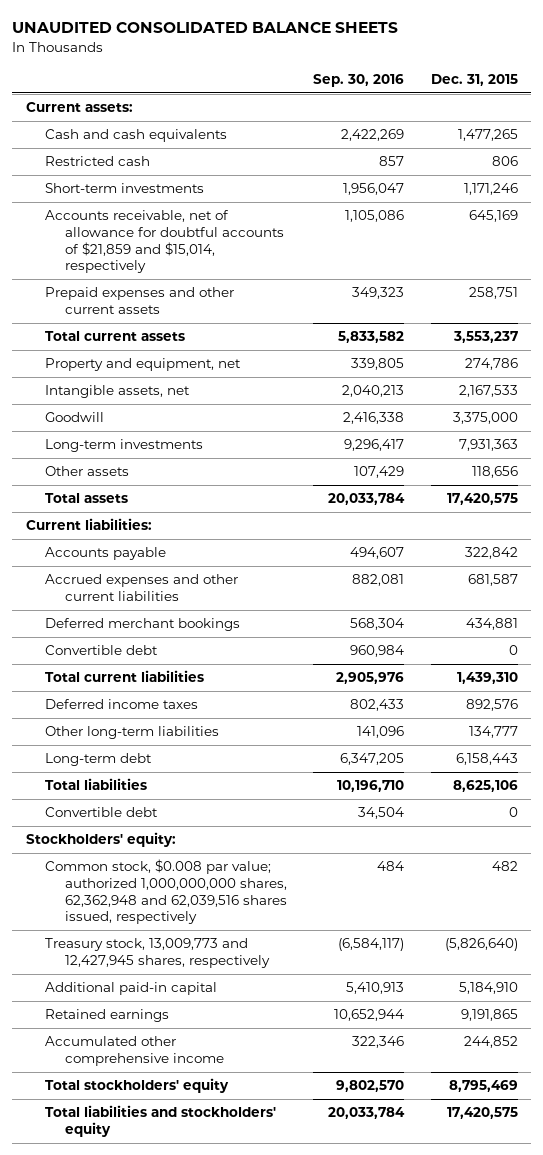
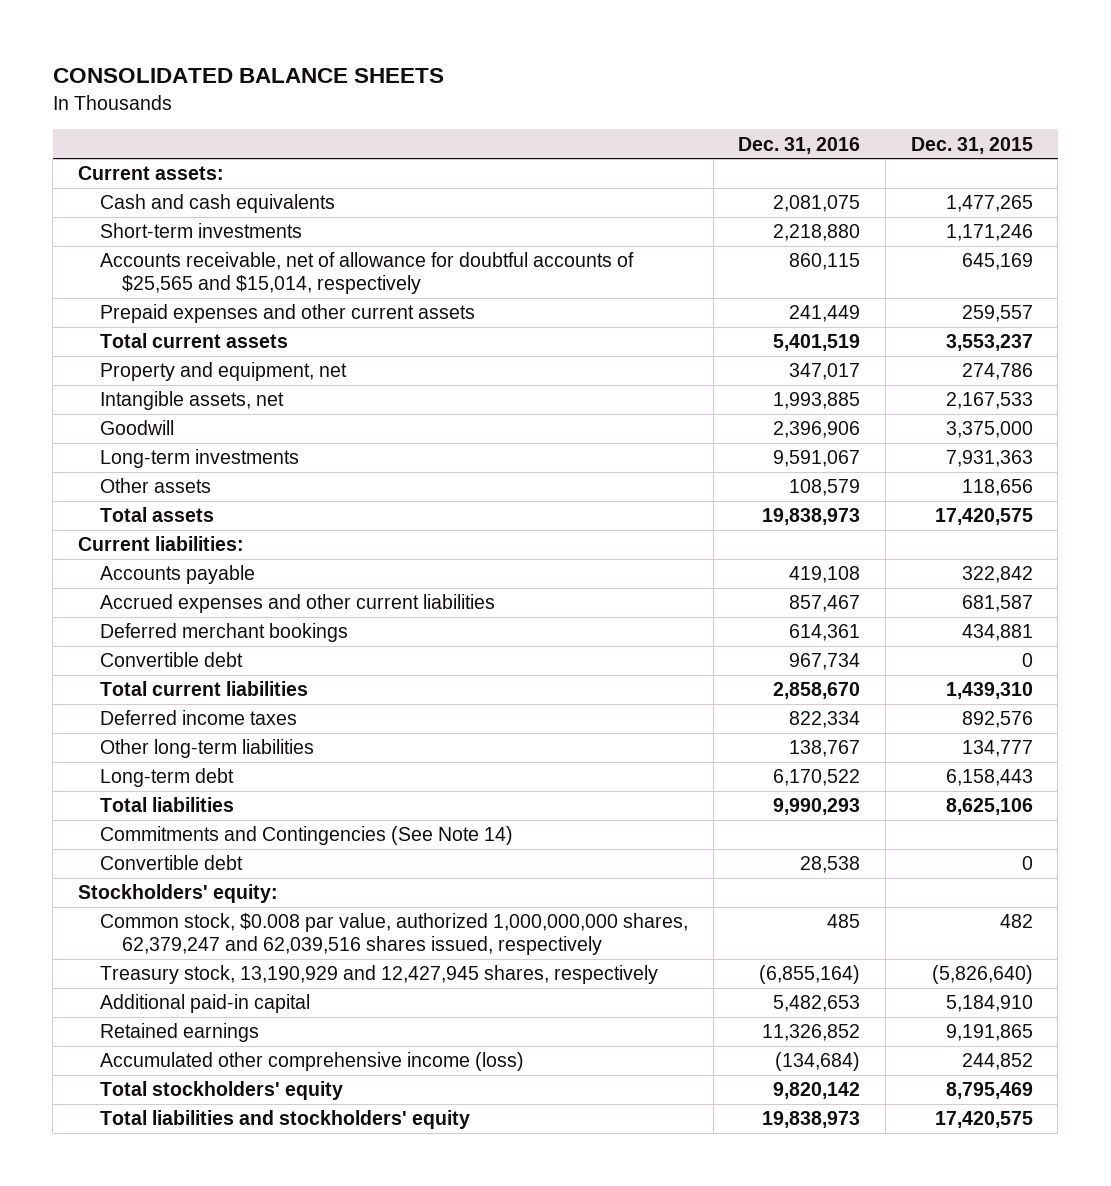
[12,22,399,34] UNAUDITED CONSOLIDATED BALANCE SHEETS -> [52,68,444,84] CONSOLIDATED BALANCE SHEETS
[313,73,405,87] Sep. 30, 2016 -> none
none -> [738,136,861,154] Dec. 31, 2016
[45,156,151,167] Restricted cash -> none
[45,210,284,274] Accounts receivable, net of allowance for doubtful accounts of $21,859 and $15,014, respectively -> [100,252,635,295] Accounts receivable, net of allowance for doubtful accounts of $25,565 and $15,014, respectively
[468,287,518,300] 258,751 -> [961,305,1033,323] 259,557
none -> [100,826,514,846] Commitments and Contingencies (See Note 14)
[45,859,287,925] Common stock, $0.008 par value; authorized 1,000,000,000 shares, 62,362,948 and 62,039,516 shares issued, respectively -> [100,913,689,956] Common stock, $0.008 par value, authorized 1,000,000,000 shares, 62,379,247 and 62,039,516 shares issued, respectively
[45,938,270,969] Treasury stock, 13,009,773 and 12,427,945 shares, respectively -> [100,965,659,985] Treasury stock, 13,190,929 and 12,427,945 shares, respectively
[45,1036,224,1067] Accumulated other comprehensive income -> [100,1052,525,1072] Accumulated other comprehensive income (loss)

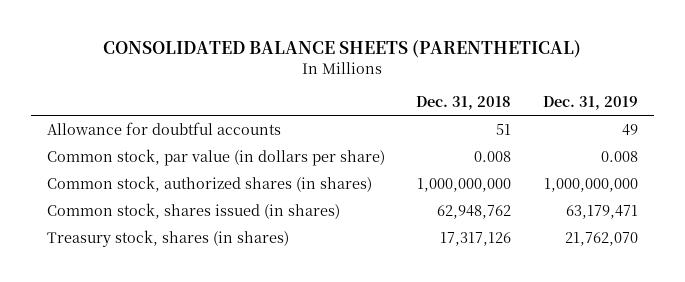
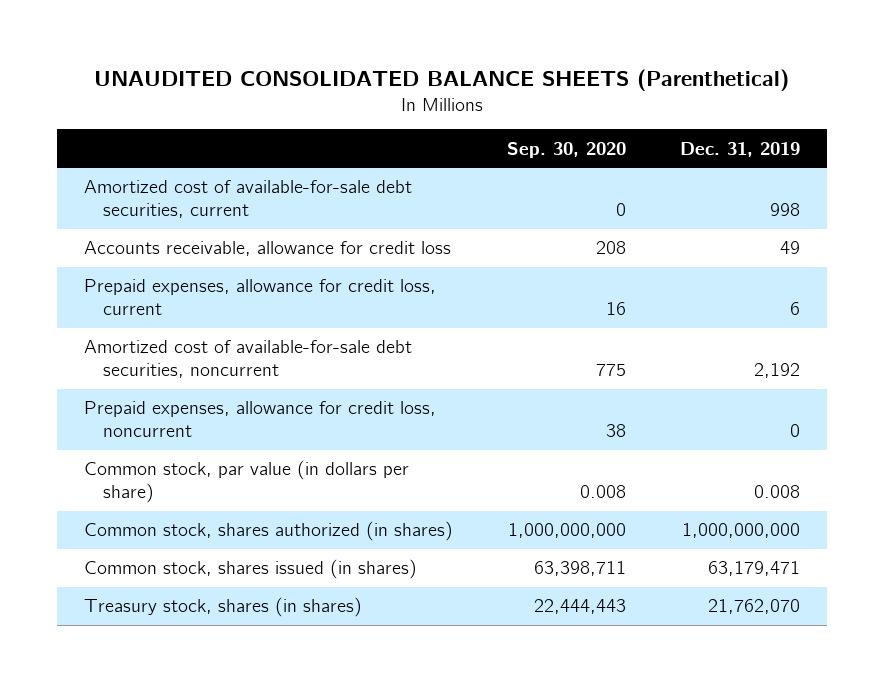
[103,39,582,58] CONSOLIDATED BALANCE SHEETS (PARENTHETICAL) -> [93,68,789,91] UNAUDITED CONSOLIDATED BALANCE SHEETS (Parenthetical)
[416,96,512,111] Dec. 31, 2018 -> none
none -> [506,141,626,158] Sep. 30, 2020
none -> [83,180,412,219] Amortized cost of available-for-sale debt securities, current
[46,121,281,135] Allowance for doubtful accounts -> [83,241,451,257] Accounts receivable, allowance for credit loss
none -> [83,279,436,316] Prepaid expenses, allowance for credit loss, current
none -> [83,340,412,379] Amortized cost of available-for-sale debt securities, noncurrent
none -> [83,401,436,438] Prepaid expenses, allowance for credit loss, noncurrent
[46,175,372,192] Common stock, authorized shares (in shares) -> [83,521,453,542] Common stock, shares authorized (in shares)

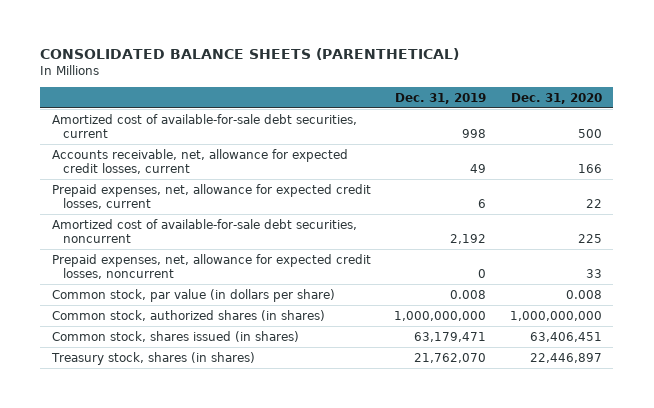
[93,68,789,91] UNAUDITED CONSOLIDATED BALANCE SHEETS (Parenthetical) -> [40,47,460,60] CONSOLIDATED BALANCE SHEETS (PARENTHETICAL)
[506,141,626,158] Sep. 30, 2020 -> none
none -> [510,92,602,104] Dec. 31, 2020
[83,241,451,257] Accounts receivable, allowance for credit loss -> [52,148,349,174] Accounts receivable, net, allowance for expected credit losses, current
[83,279,436,316] Prepaid expenses, allowance for credit loss, current -> [52,183,372,209] Prepaid expenses, net, allowance for expected credit losses, current
[83,401,436,438] Prepaid expenses, allowance for credit loss, noncurrent -> [52,253,372,279] Prepaid expenses, net, allowance for expected credit losses, noncurrent
[83,521,453,542] Common stock, shares authorized (in shares) -> [52,309,326,321] Common stock, authorized shares (in shares)

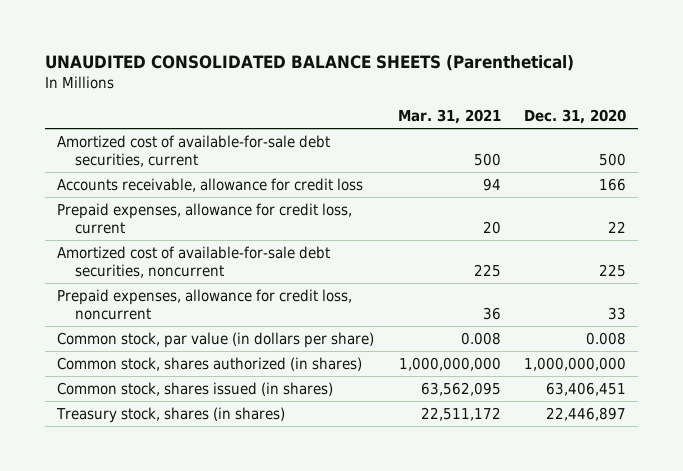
[40,47,460,60] CONSOLIDATED BALANCE SHEETS (PARENTHETICAL) -> [45,55,575,72] UNAUDITED CONSOLIDATED BALANCE SHEETS (Parenthetical)
[395,92,487,104] Dec. 31, 2019 -> none
none -> [397,108,501,124] Mar. 31, 2021
[52,148,349,174] Accounts receivable, net, allowance for expected credit losses, current -> [57,177,364,192] Accounts receivable, allowance for credit loss
[52,183,372,209] Prepaid expenses, net, allowance for expected credit losses, current -> [57,202,353,234] Prepaid expenses, allowance for credit loss, current
[52,253,372,279] Prepaid expenses, net, allowance for expected credit losses, noncurrent -> [57,288,353,320] Prepaid expenses, allowance for credit loss, noncurrent
[52,309,326,321] Common stock, authorized shares (in shares) -> [57,356,363,371] Common stock, shares authorized (in shares)

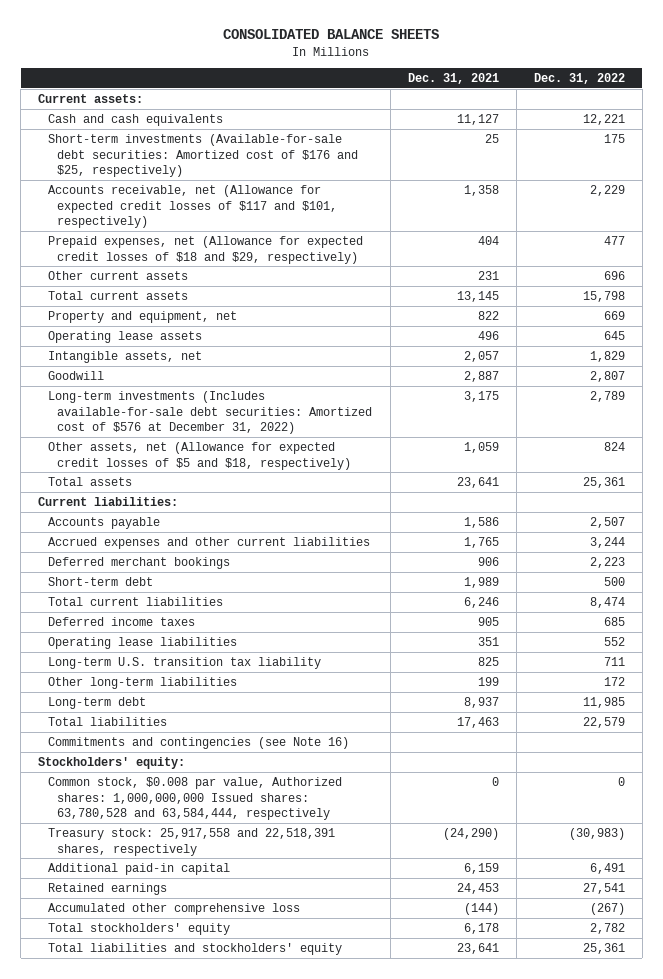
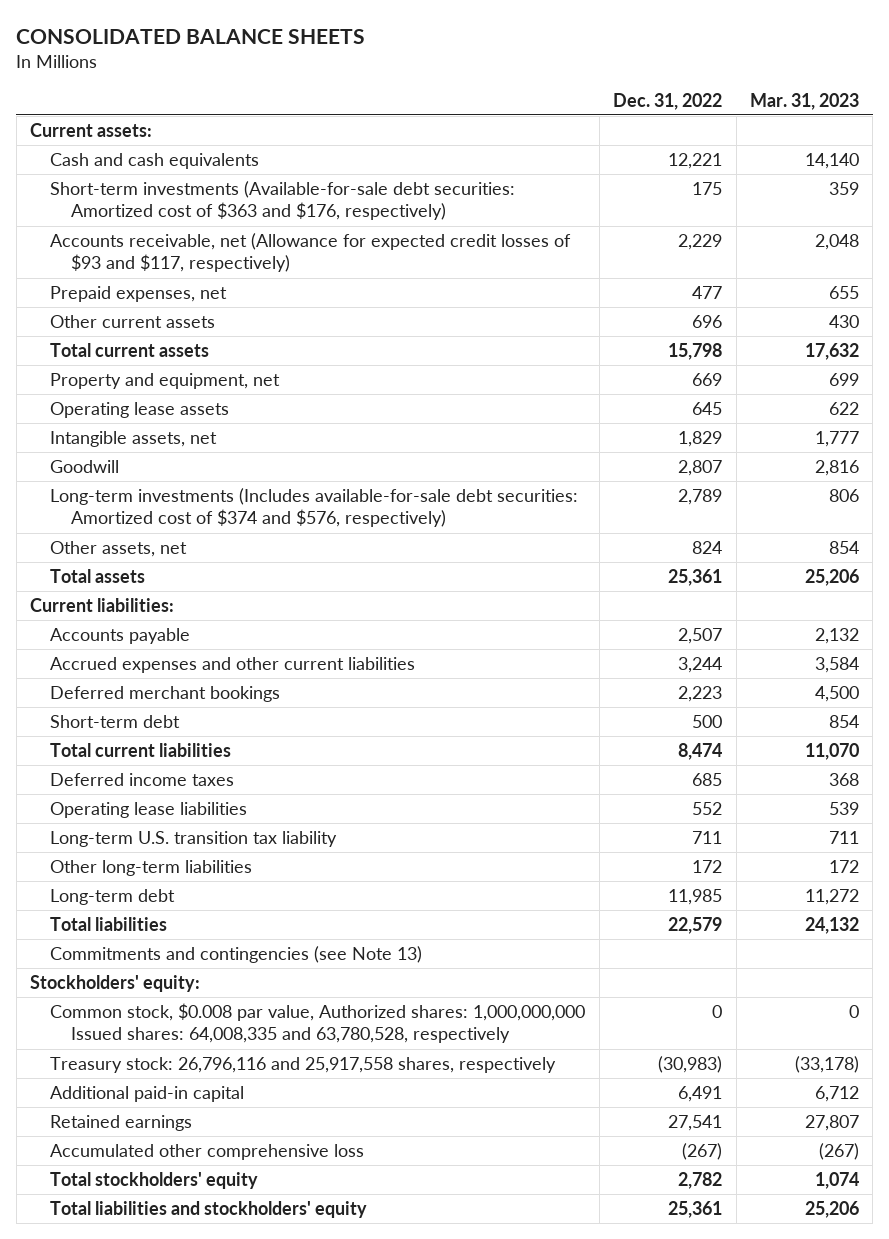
[407,73,499,85] Dec. 31, 2021 -> none
none -> [749,92,859,110] Mar. 31, 2023
[47,133,359,178] Short-term investments (Available-for-sale debt securities: Amortized cost of $176 and $25, respectively) -> [50,180,516,221] Short-term investments (Available-for-sale debt securities: Amortized cost of $363 and $176, respectively)
[47,184,338,229] Accounts receivable, net (Allowance for expected credit losses of $117 and $101, respectively) -> [50,232,572,273] Accounts receivable, net (Allowance for expected credit losses of $93 and $117, respectively)
[47,235,363,264] Prepaid expenses, net (Allowance for expected credit losses of $18 and $29, respectively) -> [50,285,228,302] Prepaid expenses, net
[47,390,373,435] Long-term investments (Includes available-for-sale debt securities: Amortized cost of $576 at December 31, 2022) -> [50,487,579,528] Long-term investments (Includes available-for-sale debt securities: Amortized cost of $374 and $576, respectively)
[47,441,352,470] Other assets, net (Allowance for expected credit losses of $5 and $18, respectively) -> [50,540,188,557] Other assets, net
[47,736,349,749] Commitments and contingencies (see Note 16) -> [50,945,423,963] Commitments and contingencies (see Note 13)
[47,776,342,821] Common stock, $0.008 par value, Authorized shares: 1,000,000,000 Issued shares: 63,780,528 and 63,584,444, respectively -> [50,1002,586,1044] Common stock, $0.008 par value, Authorized shares: 1,000,000,000 Issued shares: 64,008,335 and 63,780,528, respectively
[47,827,335,856] Treasury stock: 25,917,558 and 22,518,391 shares, respectively -> [50,1056,557,1073] Treasury stock: 26,796,116 and 25,917,558 shares, respectively

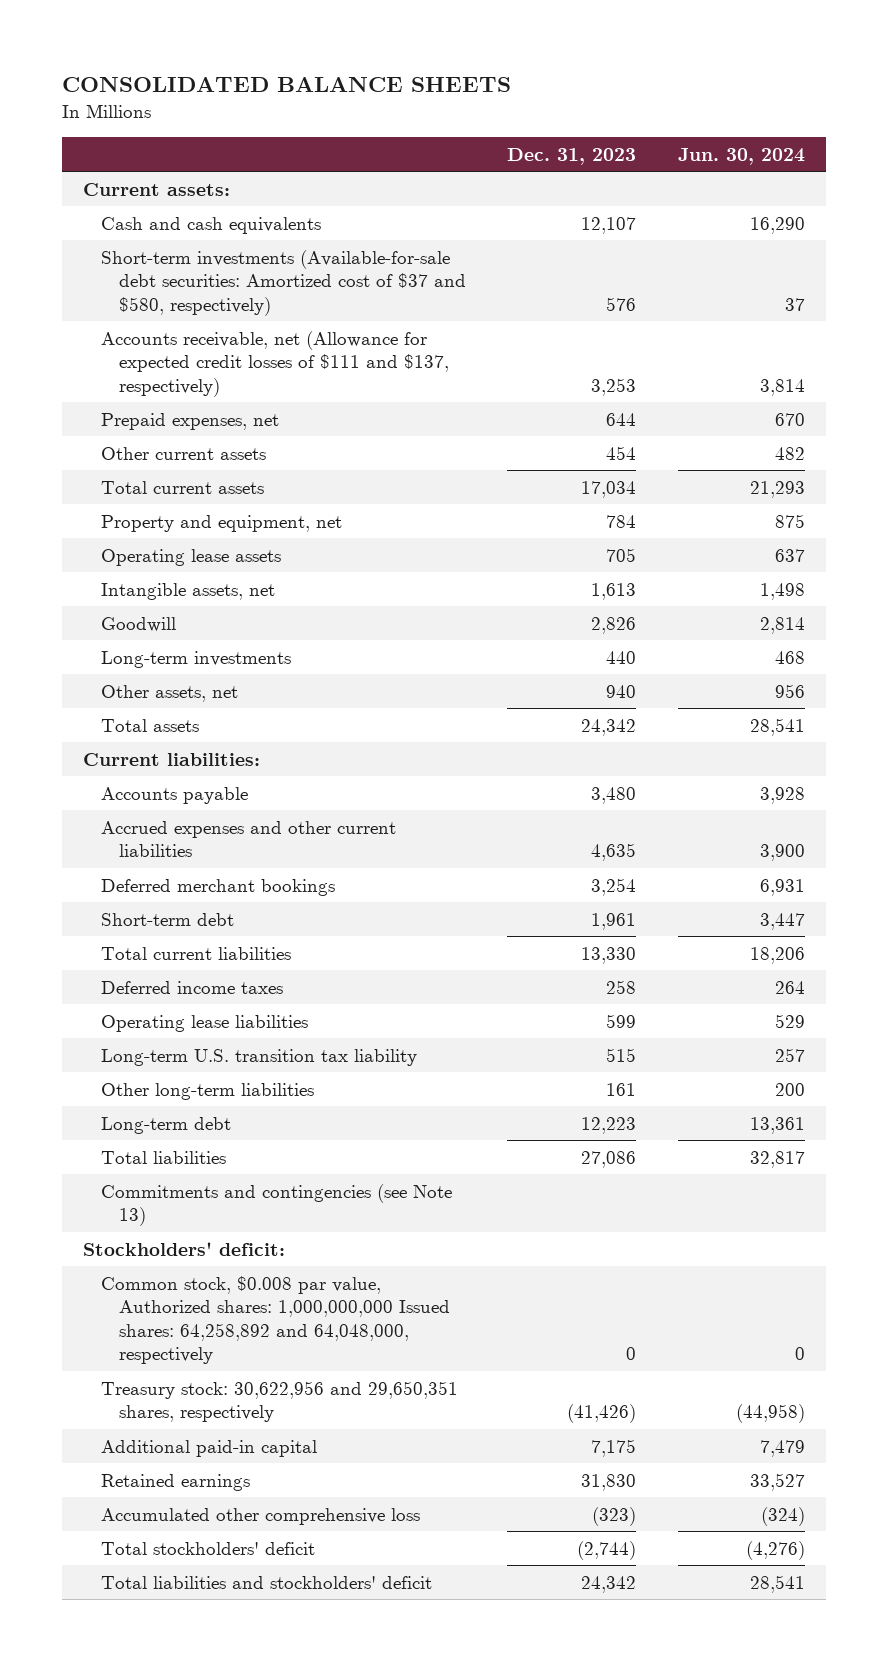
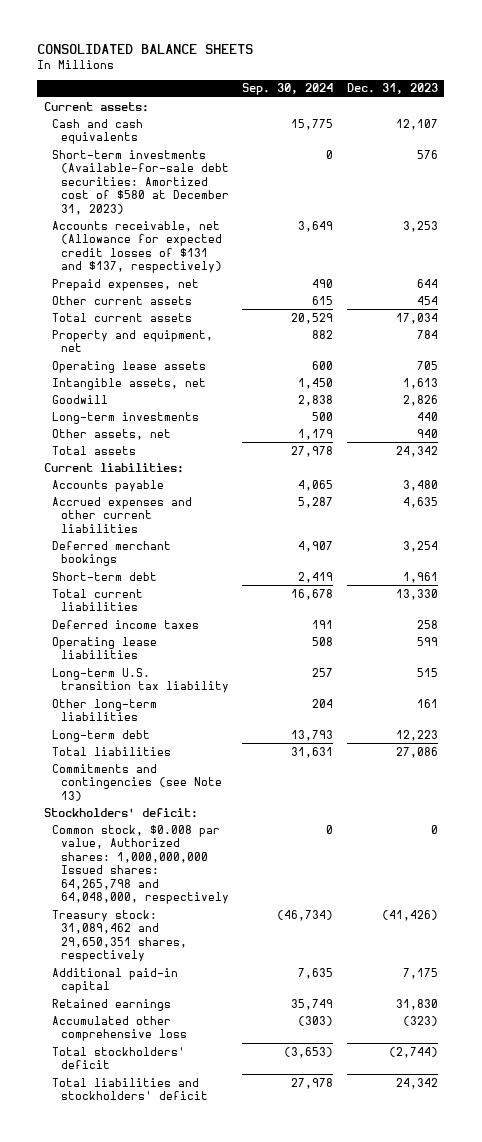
[677,147,805,165] Jun. 30, 2024 -> none
none -> [242,83,334,96] Sep. 30, 2024
[100,249,466,316] Short-term investments (Available-for-sale debt securities: Amortized cost of $37 and $580, respectively) -> [52,149,229,215] Short-term investments (Available-for-sale debt securities: Amortized cost of $580 at December 31, 2023)
[100,330,449,397] Accounts receivable, net (Allowance for expected credit losses of $111 and $137, respectively) -> [52,220,222,274] Accounts receivable, net (Allowance for expected credit losses of $131 and $137, respectively)
[100,1275,450,1365] Common stock, $0.008 par value, Authorized shares: 1,000,000,000 Issued shares: 64,258,892 and 64,048,000, respectively -> [52,824,229,905] Common stock, $0.008 par value, Authorized shares: 1,000,000,000 Issued shares: 64,265,798 and 64,048,000, respectively
[100,1380,458,1423] Treasury stock: 30,622,956 and 29,650,351 shares, respectively -> [52,909,187,963] Treasury stock: 31,089,462 and 29,650,351 shares, respectively

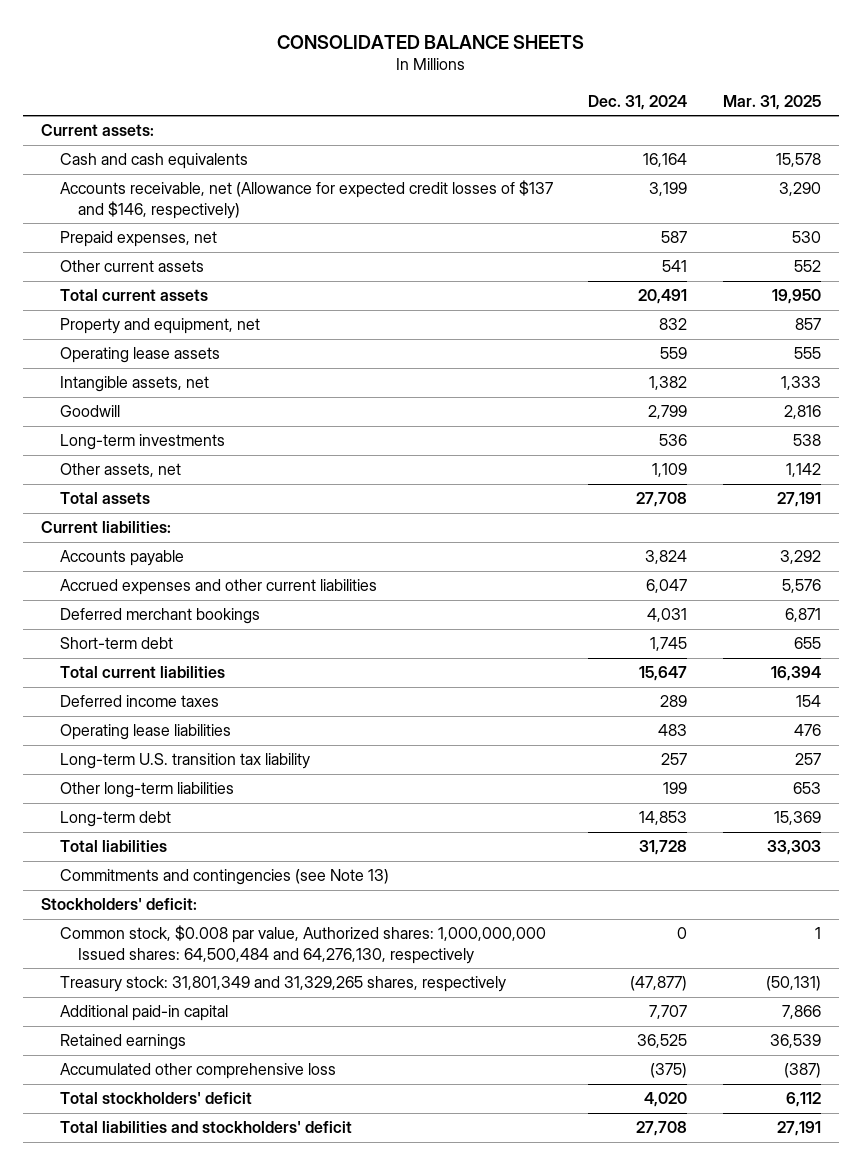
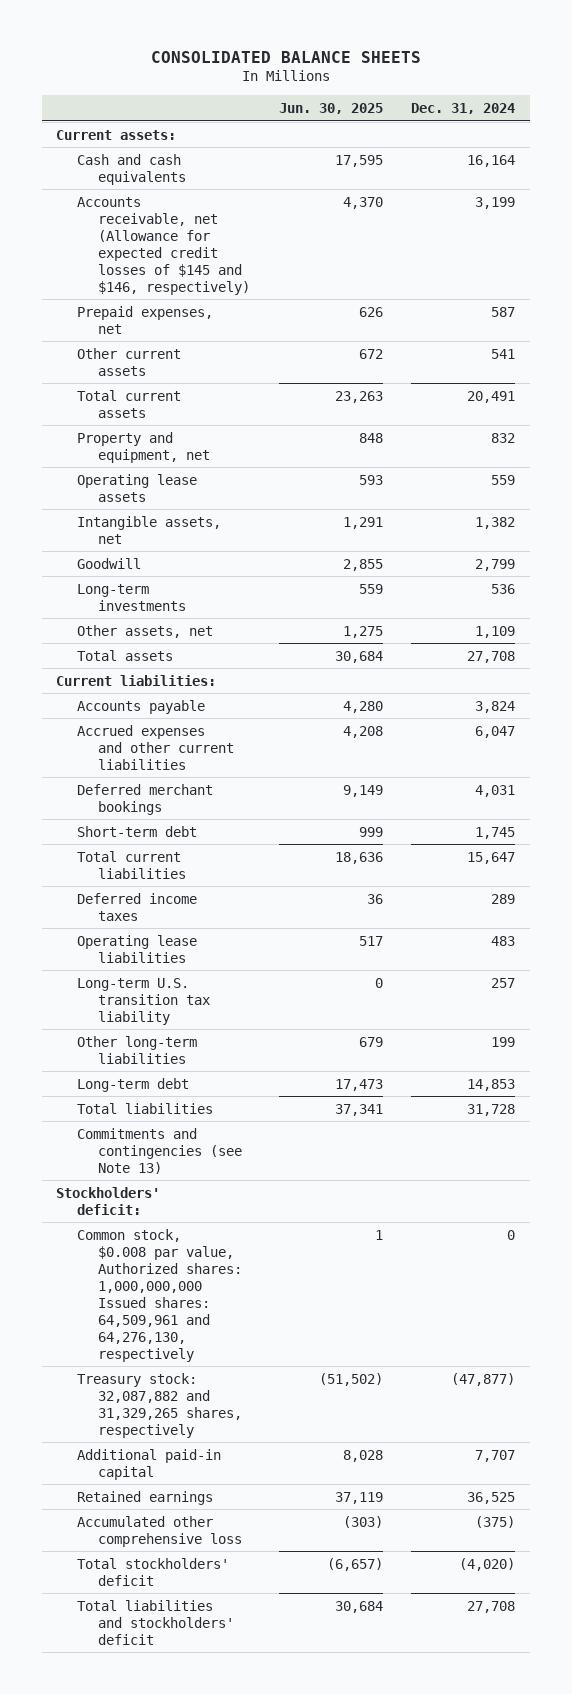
[722,94,821,110] Mar. 31, 2025 -> none
none -> [278,102,383,114] Jun. 30, 2025
[59,180,553,219] Accounts receivable, net (Allowance for expected credit losses of $137 and $146, respectively) -> [76,196,250,295] Accounts receivable, net (Allowance for expected credit losses of $145 and $146, respectively)
[59,925,546,964] Common stock, $0.008 par value, Authorized shares: 1,000,000,000 Issued shares: 64,500,484 and 64,276,130, respectively -> [76,1228,242,1362] Common stock, $0.008 par value, Authorized shares: 1,000,000,000 Issued shares: 64,509,961 and 64,276,130, respectively
[59,976,506,993] Treasury stock: 31,801,349 and 31,329,265 shares, respectively -> [76,1372,242,1438] Treasury stock: 32,087,882 and 31,329,265 shares, respectively
[644,1092,688,1108] 4,020 -> [459,1557,516,1571] (4,020)

